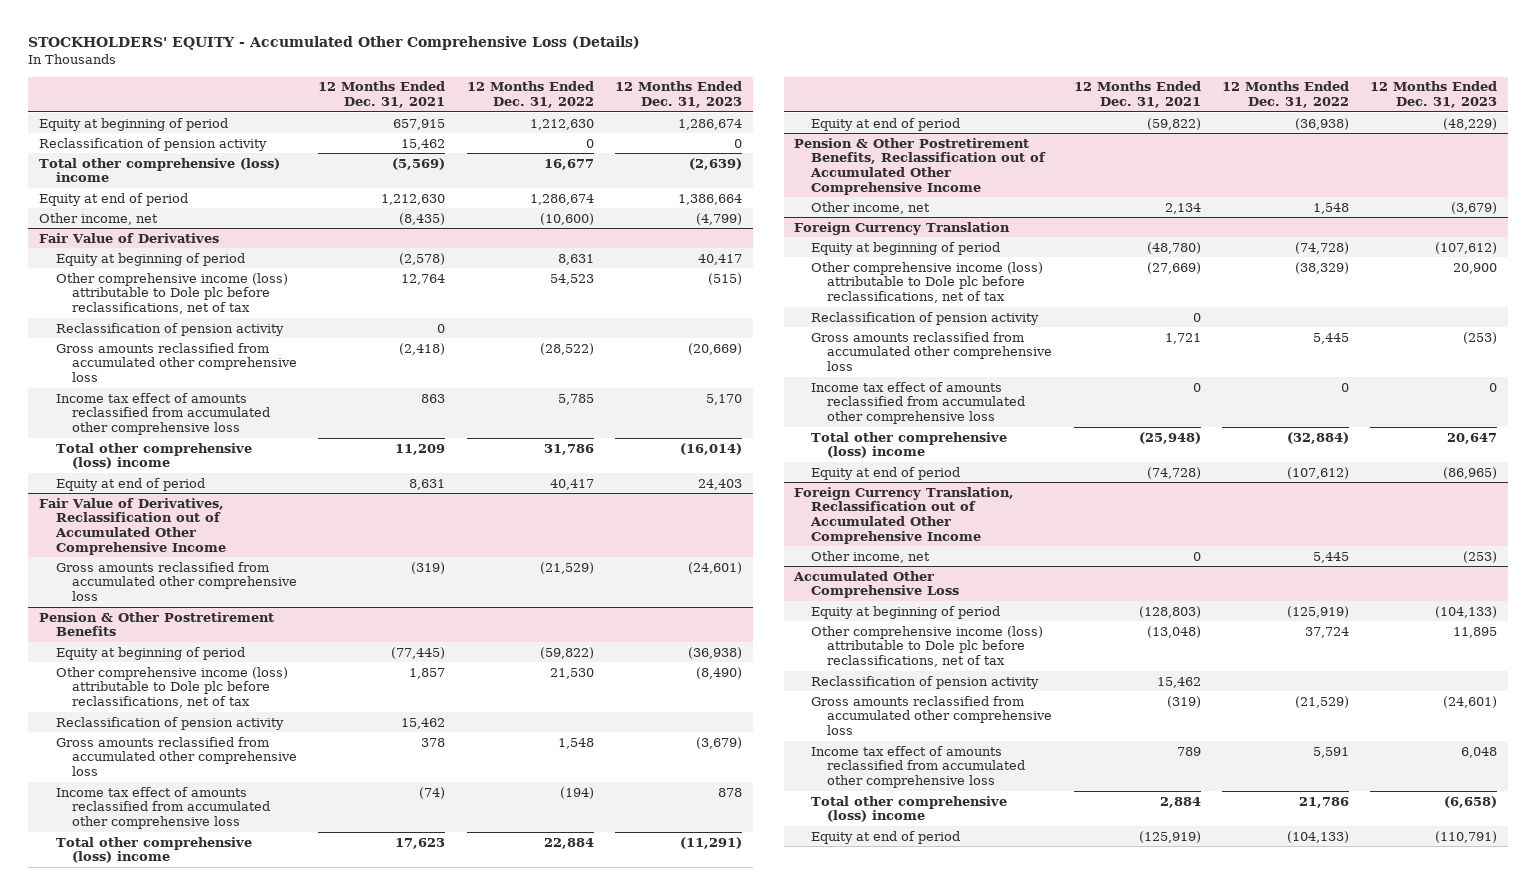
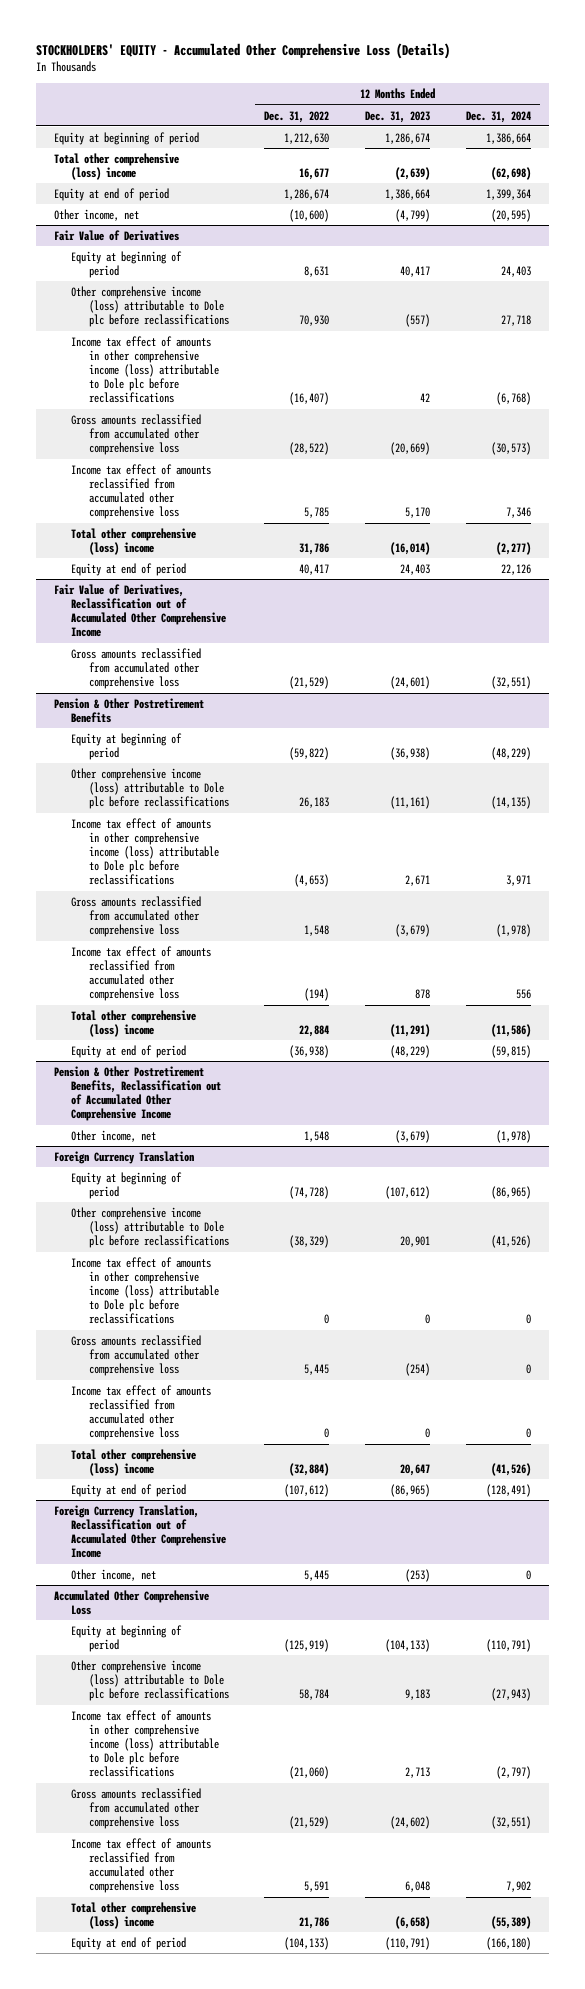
[318,81,446,108] 12 Months Ended Dec. 31, 2021 -> none
none -> [465,110,531,123] Dec. 31, 2024
[38,137,267,151] Reclassification of pension activity -> none
[55,322,284,336] Reclassification of pension activity -> none
[55,272,288,314] Other comprehensive income (loss) attributable to Dole plc before reclassifications, net of tax -> [71,285,229,328] Other comprehensive income (loss) attributable to Dole plc before reclassifications
[549,273,594,285] 54,523 -> [299,315,330,327] 70,930
[707,272,742,285] (515) -> [405,314,431,328] (557)
none -> [71,335,219,404] Income tax effect of amounts in other comprehensive income (loss) attributable to Dole plc before reclassifications
[55,716,284,730] Reclassification of pension activity -> none
[55,666,288,708] Other comprehensive income (loss) attributable to Dole plc before reclassifications, net of tax -> [71,767,229,810] Other comprehensive income (loss) attributable to Dole plc before reclassifications
[549,667,594,679] 21,530 -> [299,797,330,809] 26,183
[695,666,742,679] (8,490) -> [390,796,431,810] (11,161)
none -> [71,817,219,886] Income tax effect of amounts in other comprehensive income (loss) attributable to Dole plc before reclassifications
[810,311,1039,325] Reclassification of pension activity -> none
[810,261,1043,303] Other comprehensive income (loss) attributable to Dole plc before reclassifications, net of tax -> [71,1206,229,1249] Other comprehensive income (loss) attributable to Dole plc before reclassifications
[1453,262,1498,274] 20,900 -> [400,1236,431,1248] 20,901
none -> [71,1256,219,1325] Income tax effect of amounts in other comprehensive income (loss) attributable to Dole plc before reclassifications
[1463,331,1498,344] (253) -> [405,1363,431,1377] (254)
[810,675,1039,689] Reclassification of pension activity -> none
[810,625,1043,667] Other comprehensive income (loss) attributable to Dole plc before reclassifications, net of tax -> [71,1659,229,1702] Other comprehensive income (loss) attributable to Dole plc before reclassifications
[1305,626,1350,638] 37,724 -> [299,1689,330,1701] 58,784
[1453,626,1498,638] 11,895 -> [405,1689,431,1701] 9,183
none -> [71,1709,219,1778] Income tax effect of amounts in other comprehensive income (loss) attributable to Dole plc before reclassifications
[1443,695,1498,708] (24,601) -> [390,1816,431,1830] (24,602)

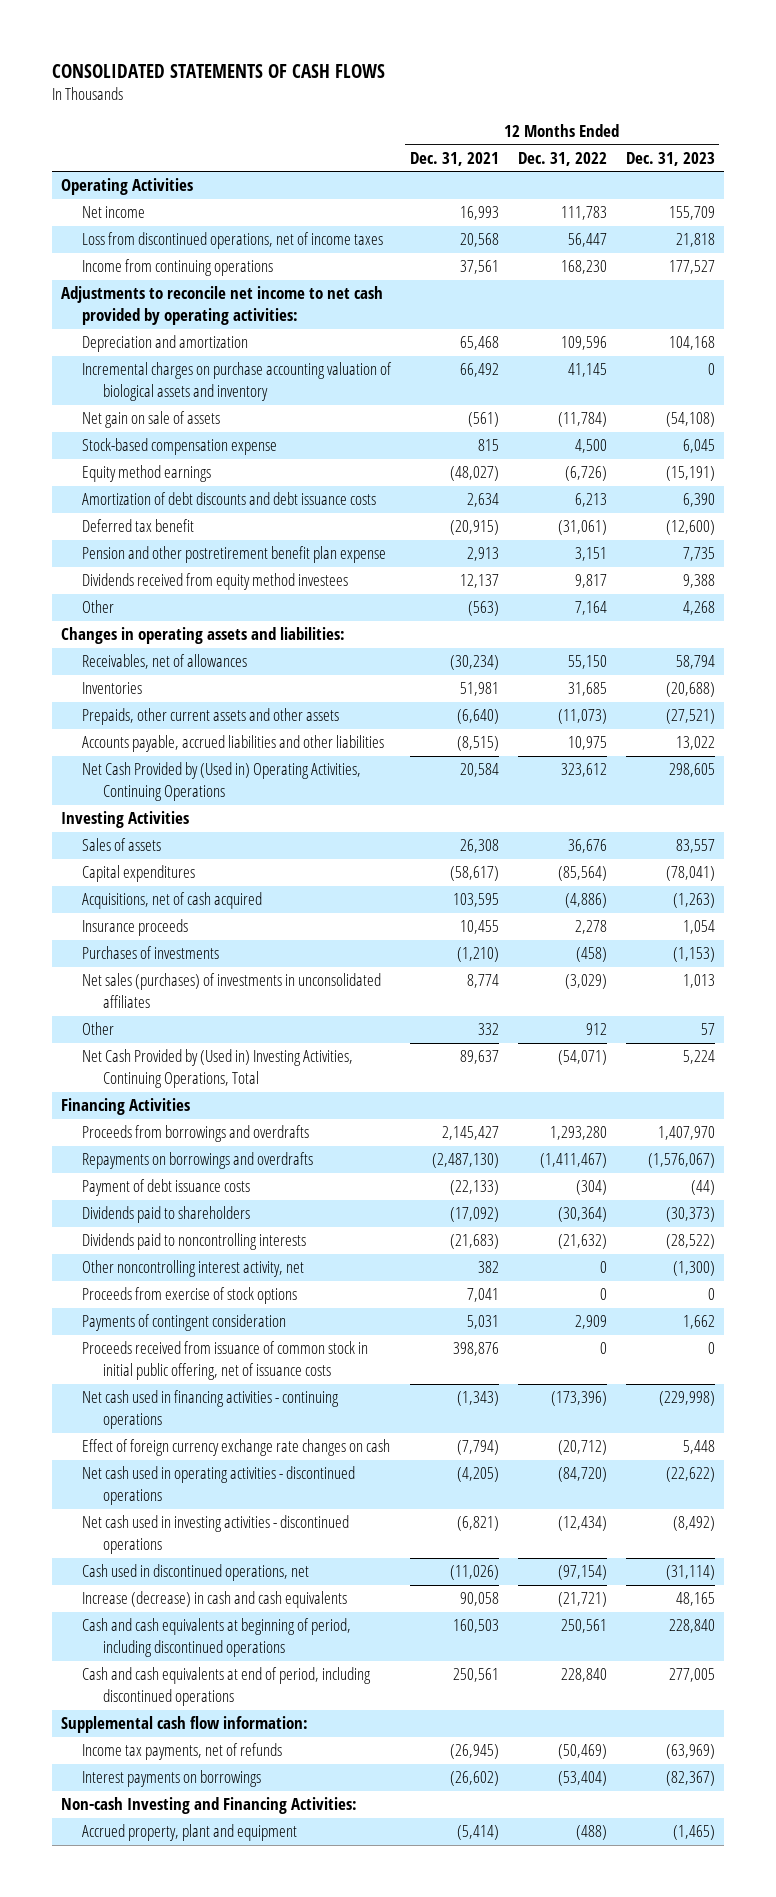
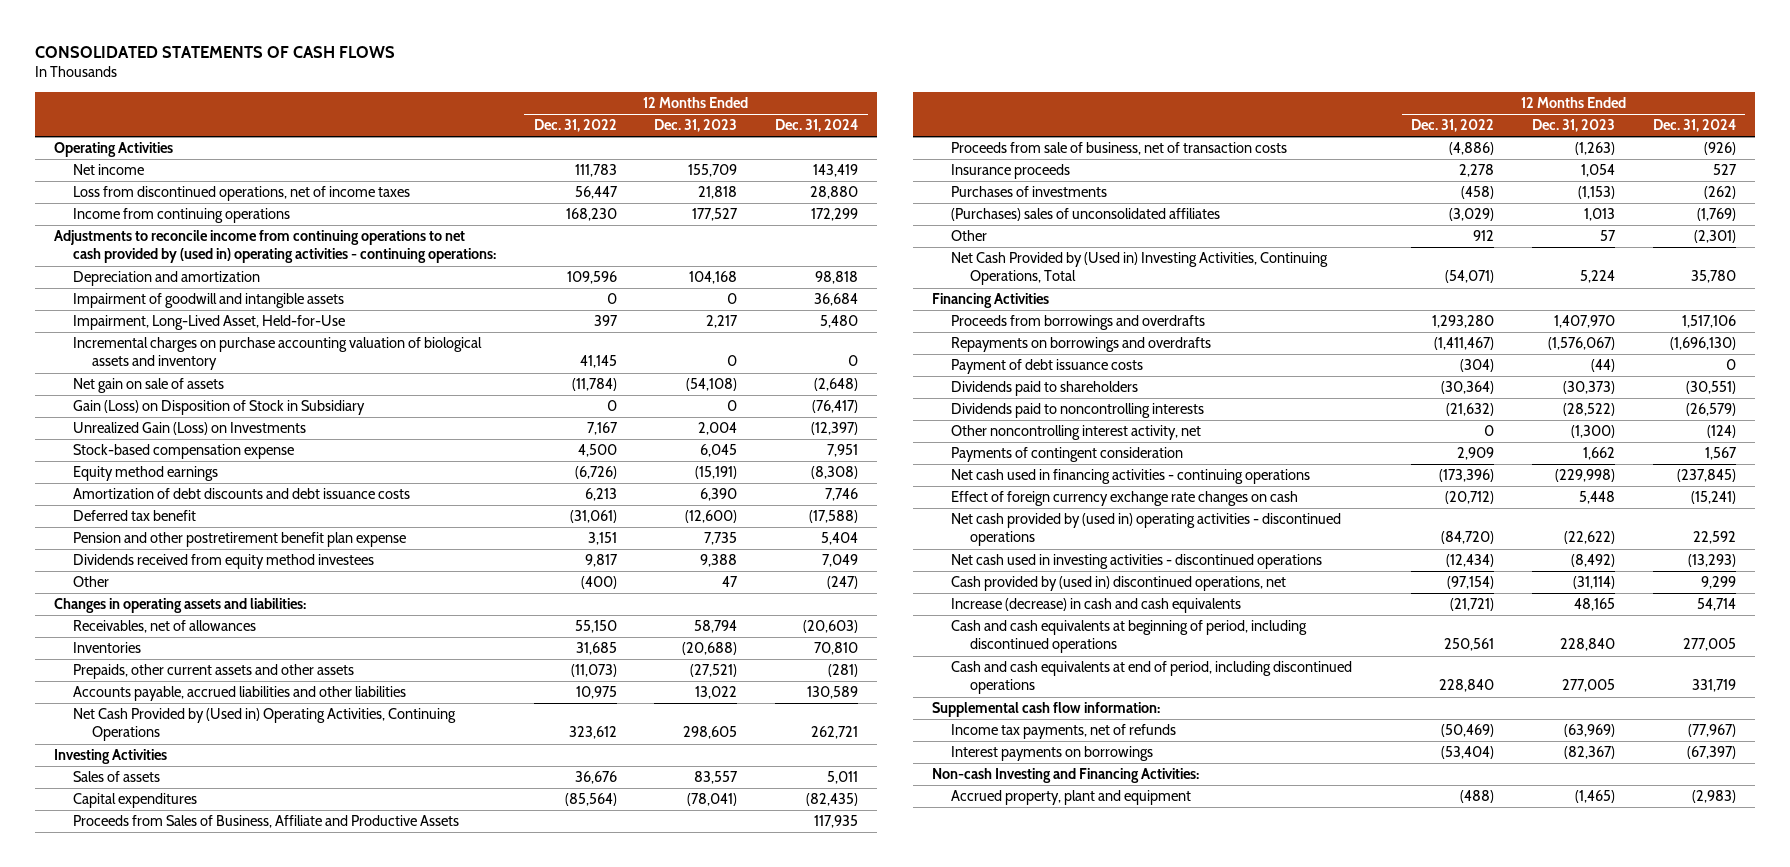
[410,151,500,166] Dec. 31, 2021 -> none
none -> [775,119,859,133] Dec. 31, 2024
[61,286,384,326] Adjustments to reconcile net income to net cash provided by operating activities: -> [54,230,497,264] Adjustments to reconcile income from continuing operations to net cash provided by (used in) operating activities - continuing operations:
none -> [73,293,345,309] Impairment of goodwill and intangible assets
none -> [73,315,346,331] Impairment, Long-Lived Asset, Held-for-Use
none -> [73,400,366,416] Gain (Loss) on Disposition of Stock in Subsidiary
none -> [73,422,307,436] Unrealized Gain (Loss) on Investments
[574,601,607,616] 7,164 -> [580,576,617,590] (400)
[682,601,715,616] 4,268 -> [722,576,739,588] 47
none -> [73,815,460,829] Proceeds from Sales of Business, Affiliate and Productive Assets
[82,892,263,910] Acquisitions, net of cash acquired -> [950,142,1287,156] Proceeds from sale of business, net of transaction costs
[82,973,382,1009] Net sales (purchases) of investments in unconsolidated affiliates -> [950,208,1220,222] (Purchases) sales of unconsolidated affiliates
[82,1287,298,1305] Proceeds from exercise of stock options -> none
[82,1341,369,1381] Proceeds received from issuance of common stock in initial public offering, net of issuance costs -> none
[82,1466,356,1506] Net cash used in operating activities - discontinued operations -> [950,513,1341,547] Net cash provided by (used in) operating activities - discontinued operations
[82,1564,310,1582] Cash used in discontinued operations, net -> [950,576,1286,592] Cash provided by (used in) discontinued operations, net

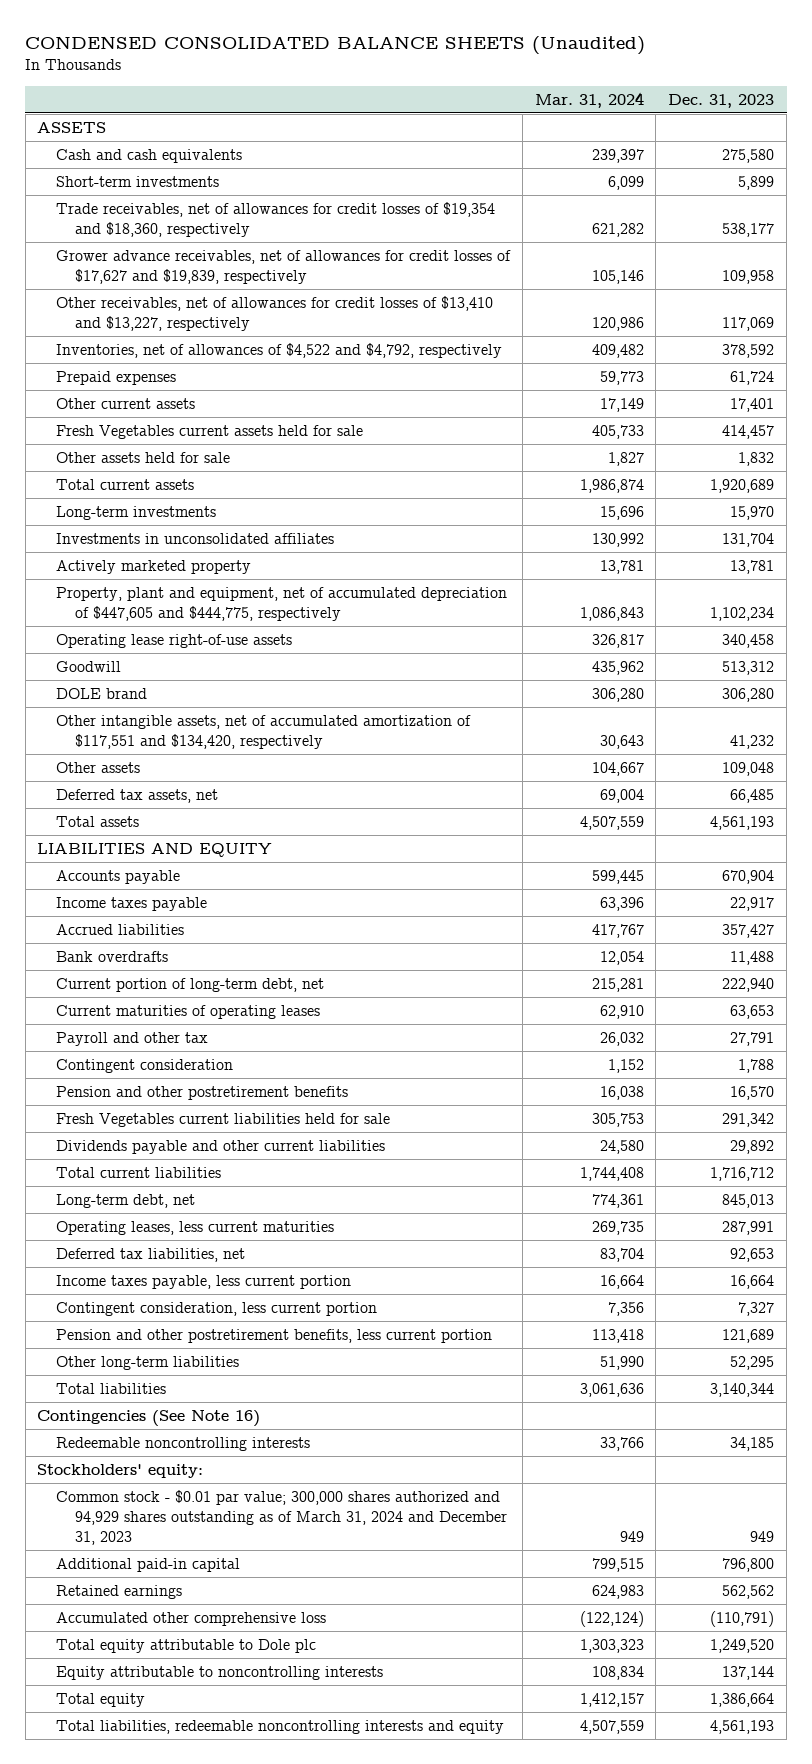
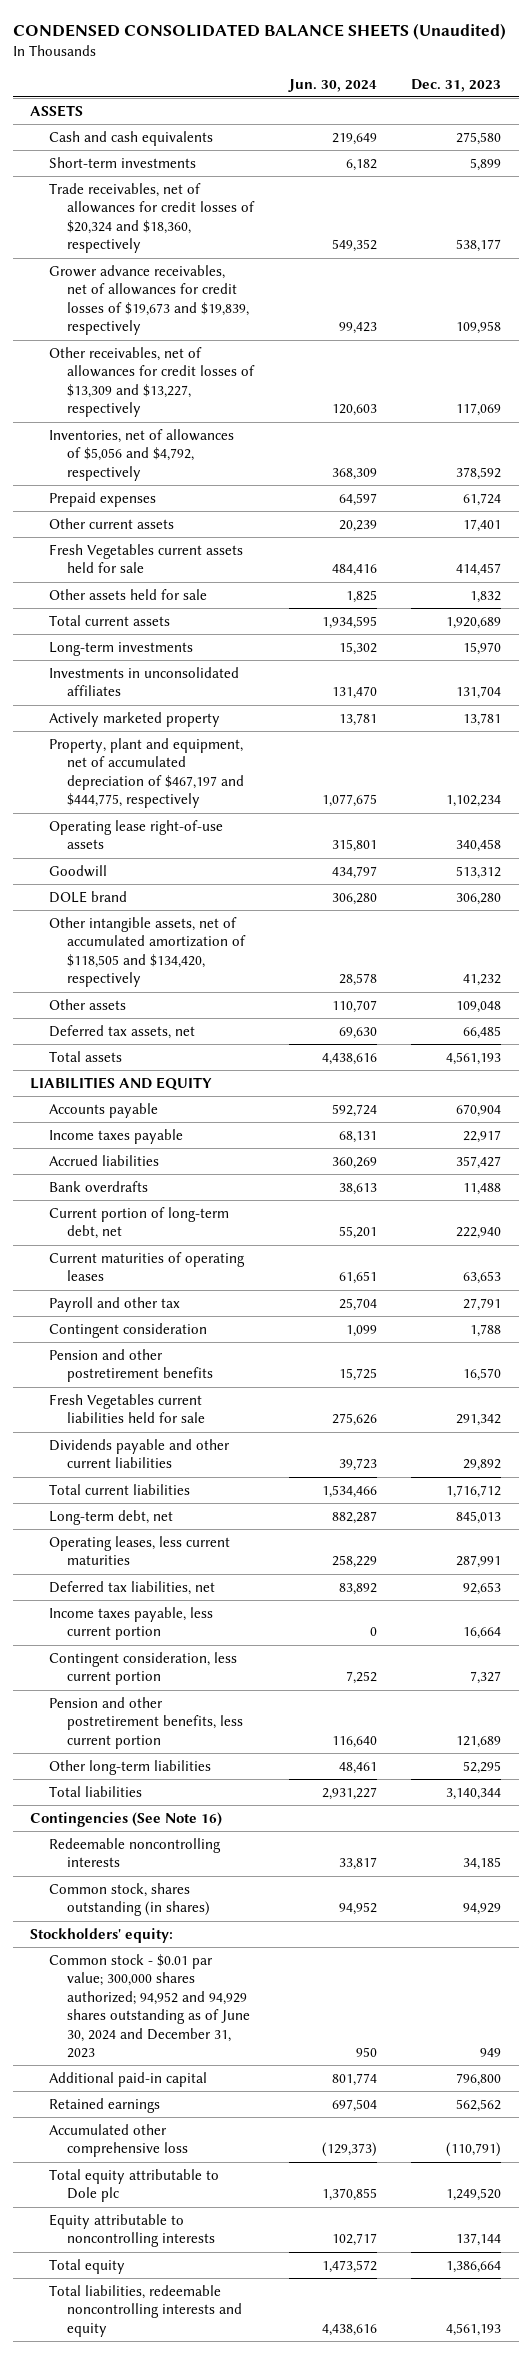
[534,91,644,108] Mar. 31, 2024 -> none
none -> [287,78,377,92] Jun. 30, 2024
[56,201,496,237] Trade receivables, net of allowances for credit losses of $19,354 and $18,360, respectively -> [48,182,256,254] Trade receivables, net of allowances for credit losses of $20,324 and $18,360, respectively
[56,249,512,284] Grower advance receivables, net of allowances for credit losses of $17,627 and $19,839, respectively -> [48,264,250,336] Grower advance receivables, net of allowances for credit losses of $19,673 and $19,839, respectively
[56,295,494,331] Other receivables, net of allowances for credit losses of $13,410 and $13,227, respectively -> [48,346,256,418] Other receivables, net of allowances for credit losses of $13,309 and $13,227, respectively
[56,342,503,358] Inventories, net of allowances of $4,522 and $4,792, respectively -> [48,428,234,481] Inventories, net of allowances of $5,056 and $4,792, respectively
[56,586,508,621] Property, plant and equipment, net of accumulated depreciation of $447,605 and $444,775, respectively -> [48,737,245,809] Property, plant and equipment, net of accumulated depreciation of $467,197 and $444,775, respectively
[56,714,472,749] Other intangible assets, net of accumulated amortization of $117,551 and $134,420, respectively -> [48,916,247,988] Other intangible assets, net of accumulated amortization of $118,505 and $134,420, respectively
none -> [48,1882,211,1917] Common stock, shares outstanding (in shares)
[56,1489,508,1545] Common stock - $0.01 par value; 300,000 shares authorized and 94,929 shares outstanding as of March 31, 2024 and December 31, 2023 -> [48,1953,251,2059] Common stock - $0.01 par value; 300,000 shares authorized; 94,952 and 94,929 shares outstanding as of June 30, 2024 and December 31, 2023

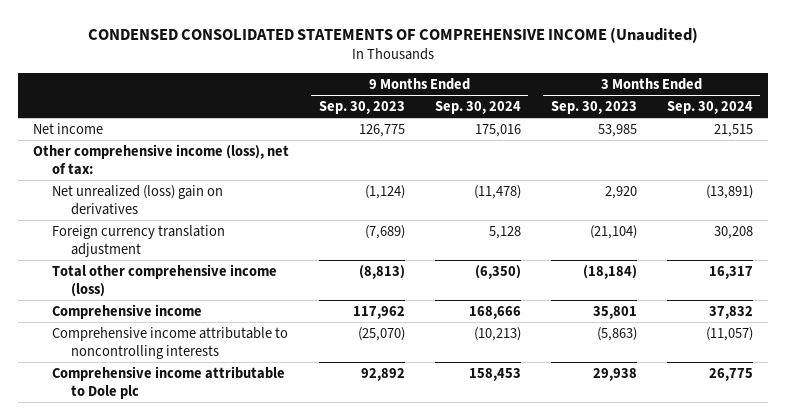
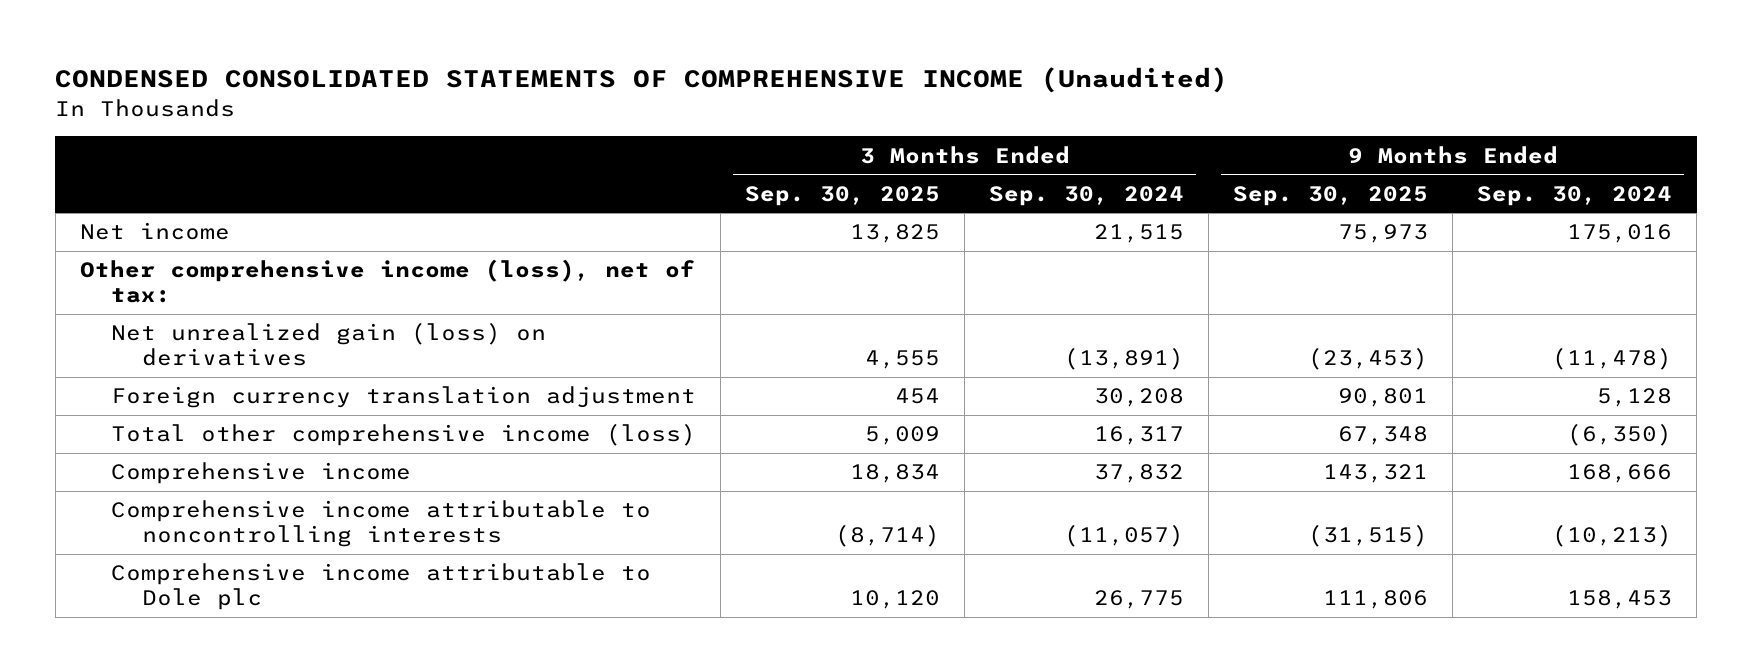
[318,100,405,114] Sep. 30, 2023 -> none
[550,100,637,114] Sep. 30, 2023 -> none
none -> [745,185,941,206] Sep. 30, 2025
none -> [1233,185,1429,206] Sep. 30, 2025
[51,184,223,215] Net unrealized (loss) gain on derivatives -> [111,322,547,367] Net unrealized gain (loss) on derivatives

